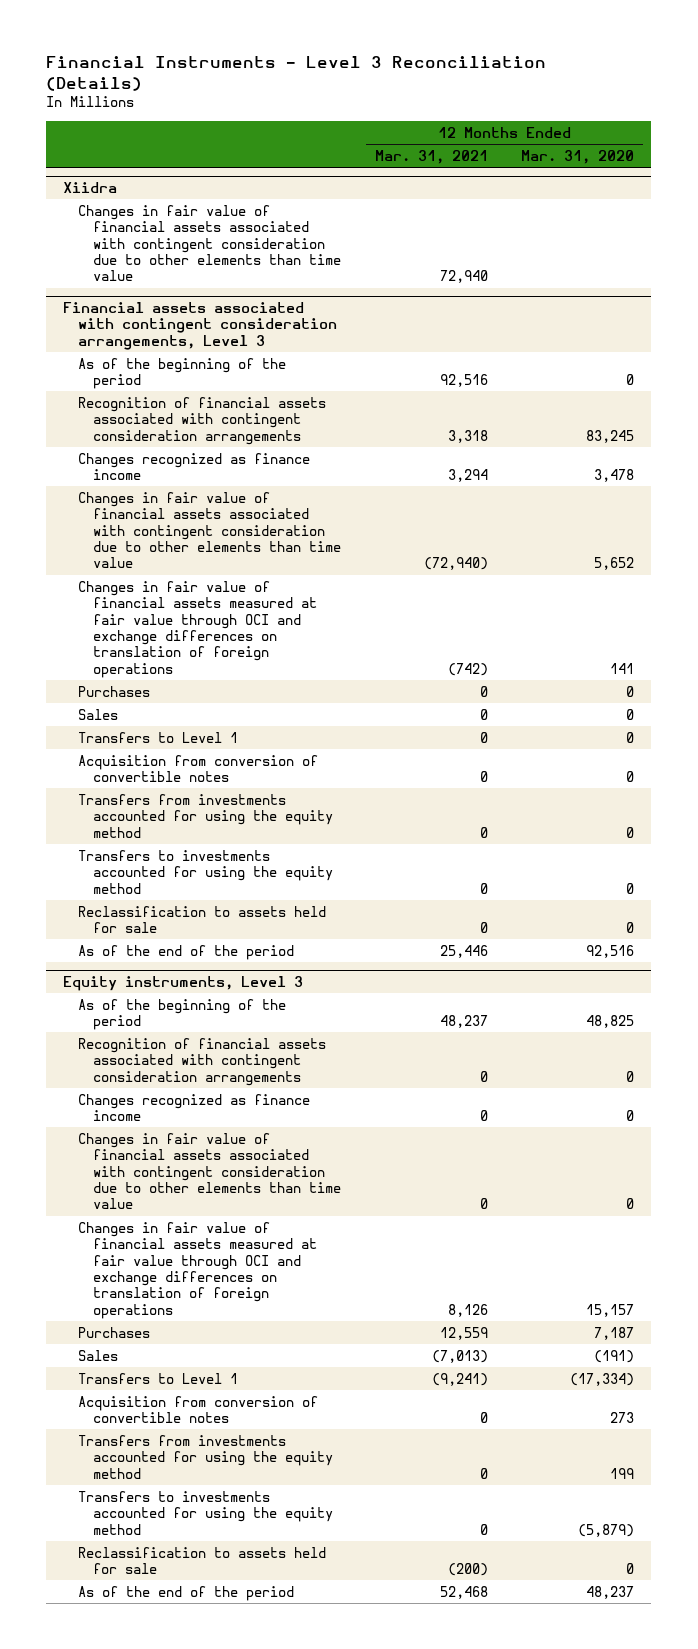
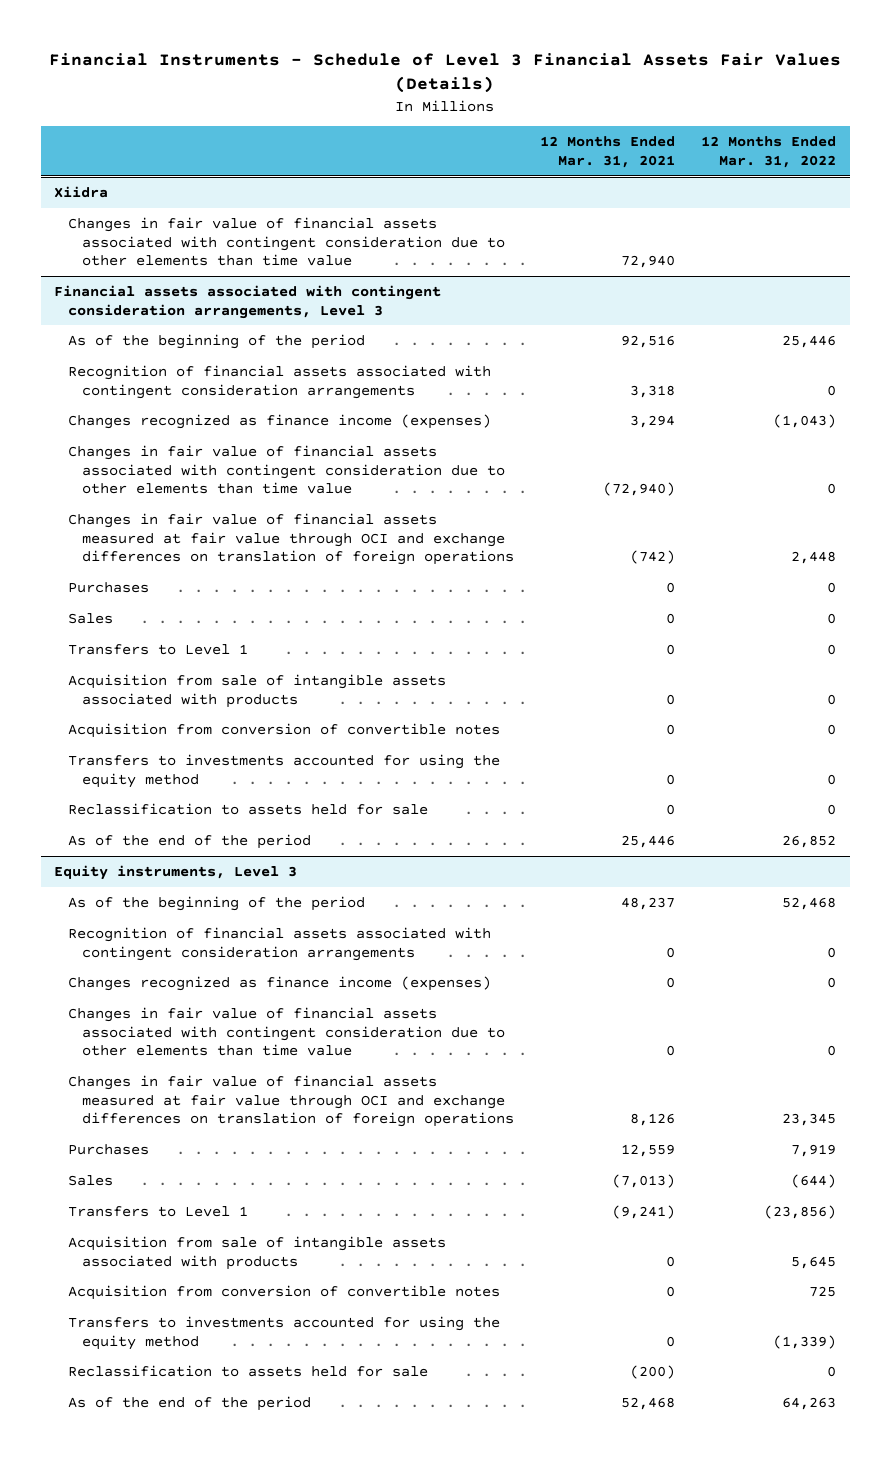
[46,55,547,91] Financial Instruments - Level 3 Reconciliation (Details) -> [49,53,842,94] Financial Instruments - Schedule of Level 3 Financial Assets Fair Values (Details)
[521,149,635,164] Mar. 31, 2020 -> none
none -> [701,136,837,168] 12 Months Ended Mar. 31, 2022
[78,452,311,481] Changes recognized as finance income -> [67,414,491,430] Changes recognized as finance income (expenses)
none -> [67,674,446,708] Acquisition from sale of intangible assets associated with products
[78,793,333,838] Transfers from investments accounted for using the equity method -> none
[78,1093,311,1122] Changes recognized as finance income -> [67,976,491,992] Changes recognized as finance income (expenses)
none -> [67,1236,446,1270] Acquisition from sale of intangible assets associated with products
[78,1434,333,1479] Transfers from investments accounted for using the equity method -> none

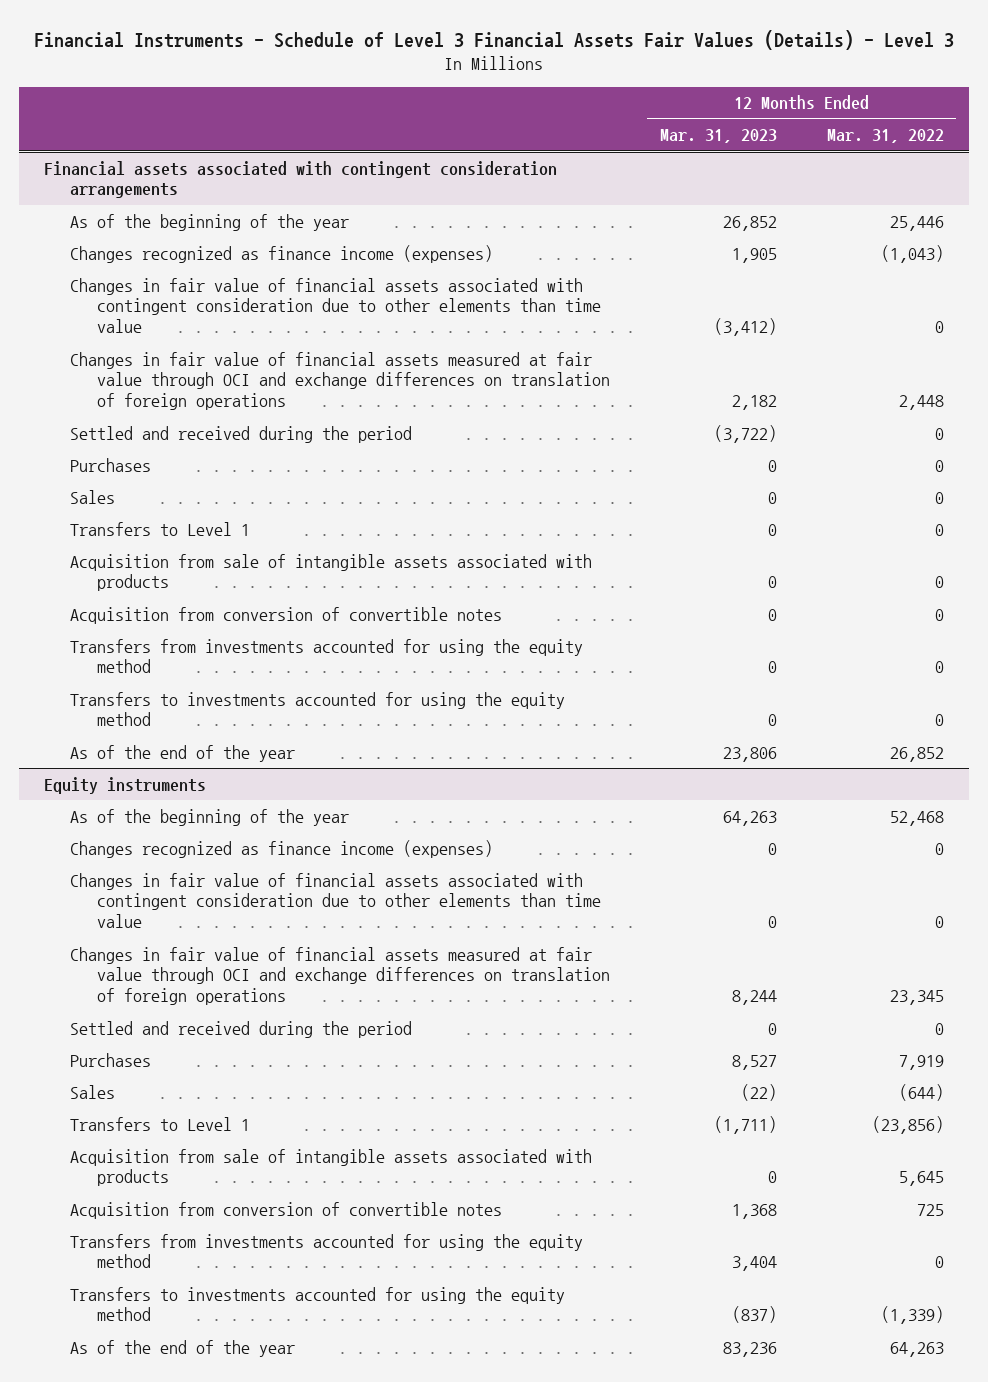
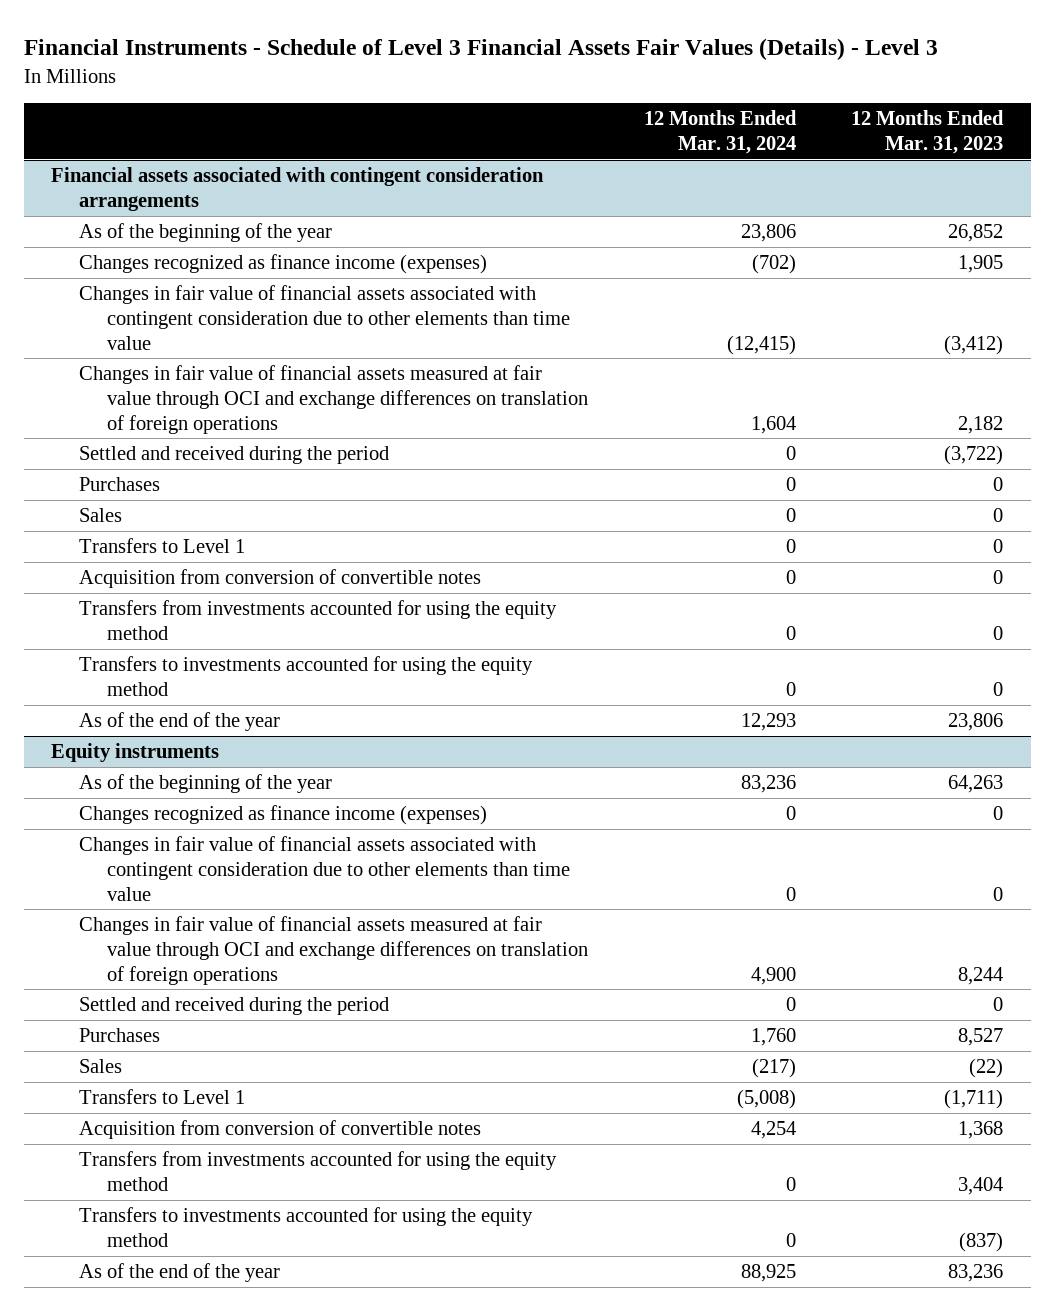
[826,129,944,144] Mar. 31, 2022 -> none
none -> [643,110,797,155] 12 Months Ended Mar. 31, 2024
[70,553,593,592] Acquisition from sale of intangible assets associated with products -> none
[70,1148,593,1187] Acquisition from sale of intangible assets associated with products -> none

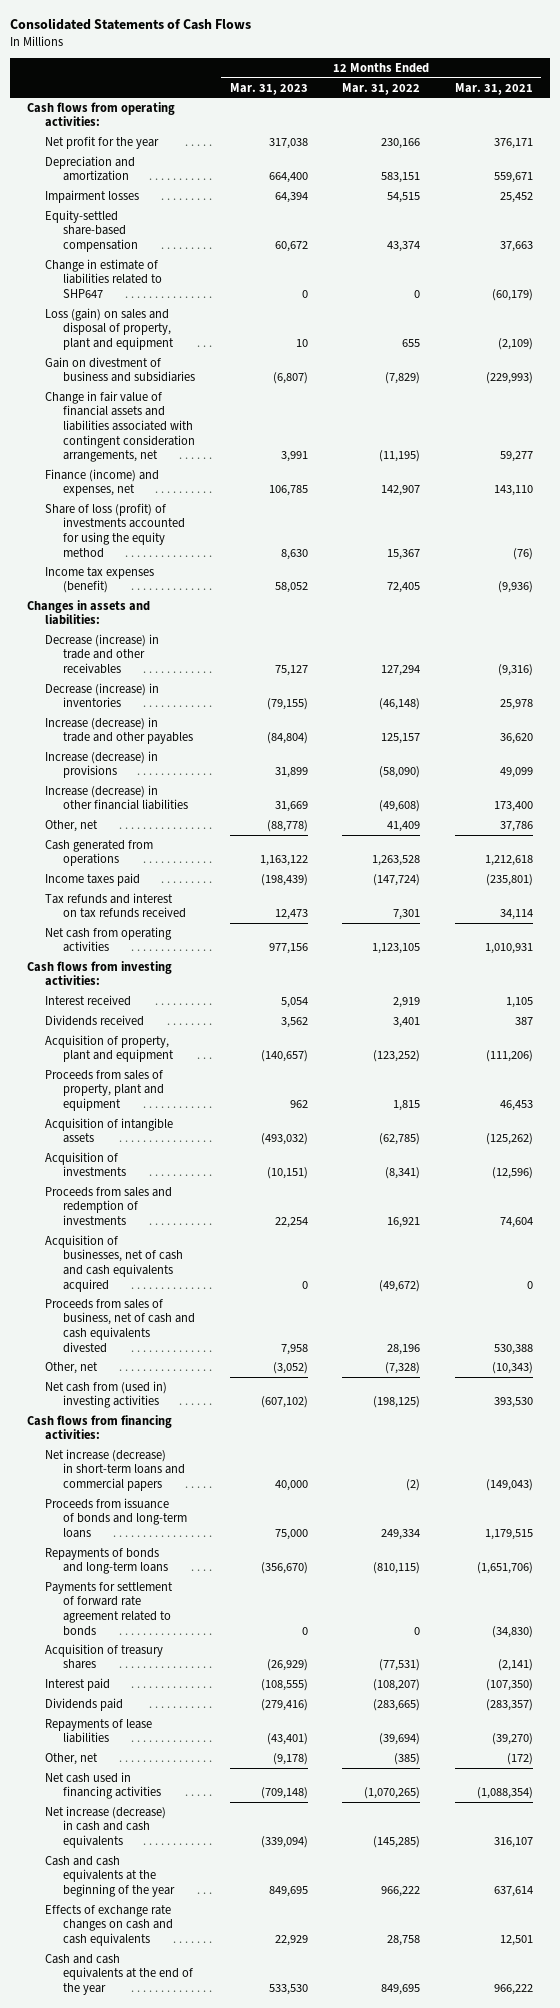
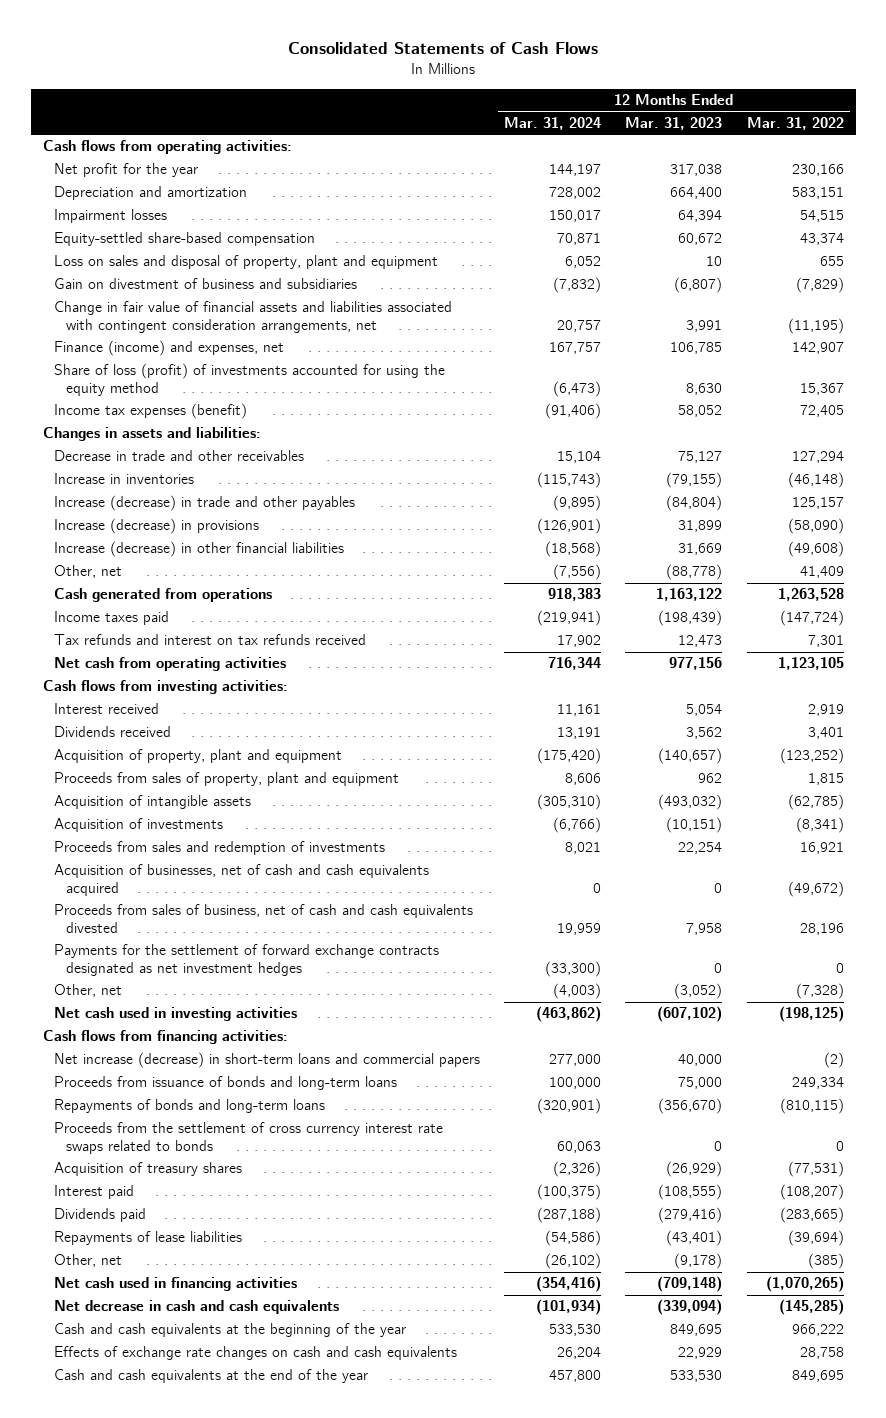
[454,82,533,95] Mar. 31, 2021 -> none
none -> [504,116,602,130] Mar. 31, 2024
[45,258,163,298] Change in estimate of liabilities related to SHP647 -> none
[45,307,175,350] Loss (gain) on sales and disposal of property, plant and equipment -> [54,255,439,270] Loss on sales and disposal of property, plant and equipment
[45,633,160,674] Decrease (increase) in trade and other receivables -> [54,450,305,462] Decrease in trade and other receivables
[45,682,160,708] Decrease (increase) in inventories -> [54,473,195,485] Increase in inventories
none -> [54,944,440,976] Payments for the settlement of forward exchange contracts designated as net investment hedges
[45,1380,168,1409] Net cash from (used in) investing activities -> [54,1007,298,1022] Net cash used in investing activities
[45,1581,174,1636] Payments for settlement of forward rate agreement related to bonds -> none
none -> [54,1122,444,1154] Proceeds from the settlement of cross currency interest rate swaps related to bonds
[45,1805,167,1848] Net increase (decrease) in cash and cash equivalents -> [54,1300,340,1315] Net decrease in cash and cash equivalents

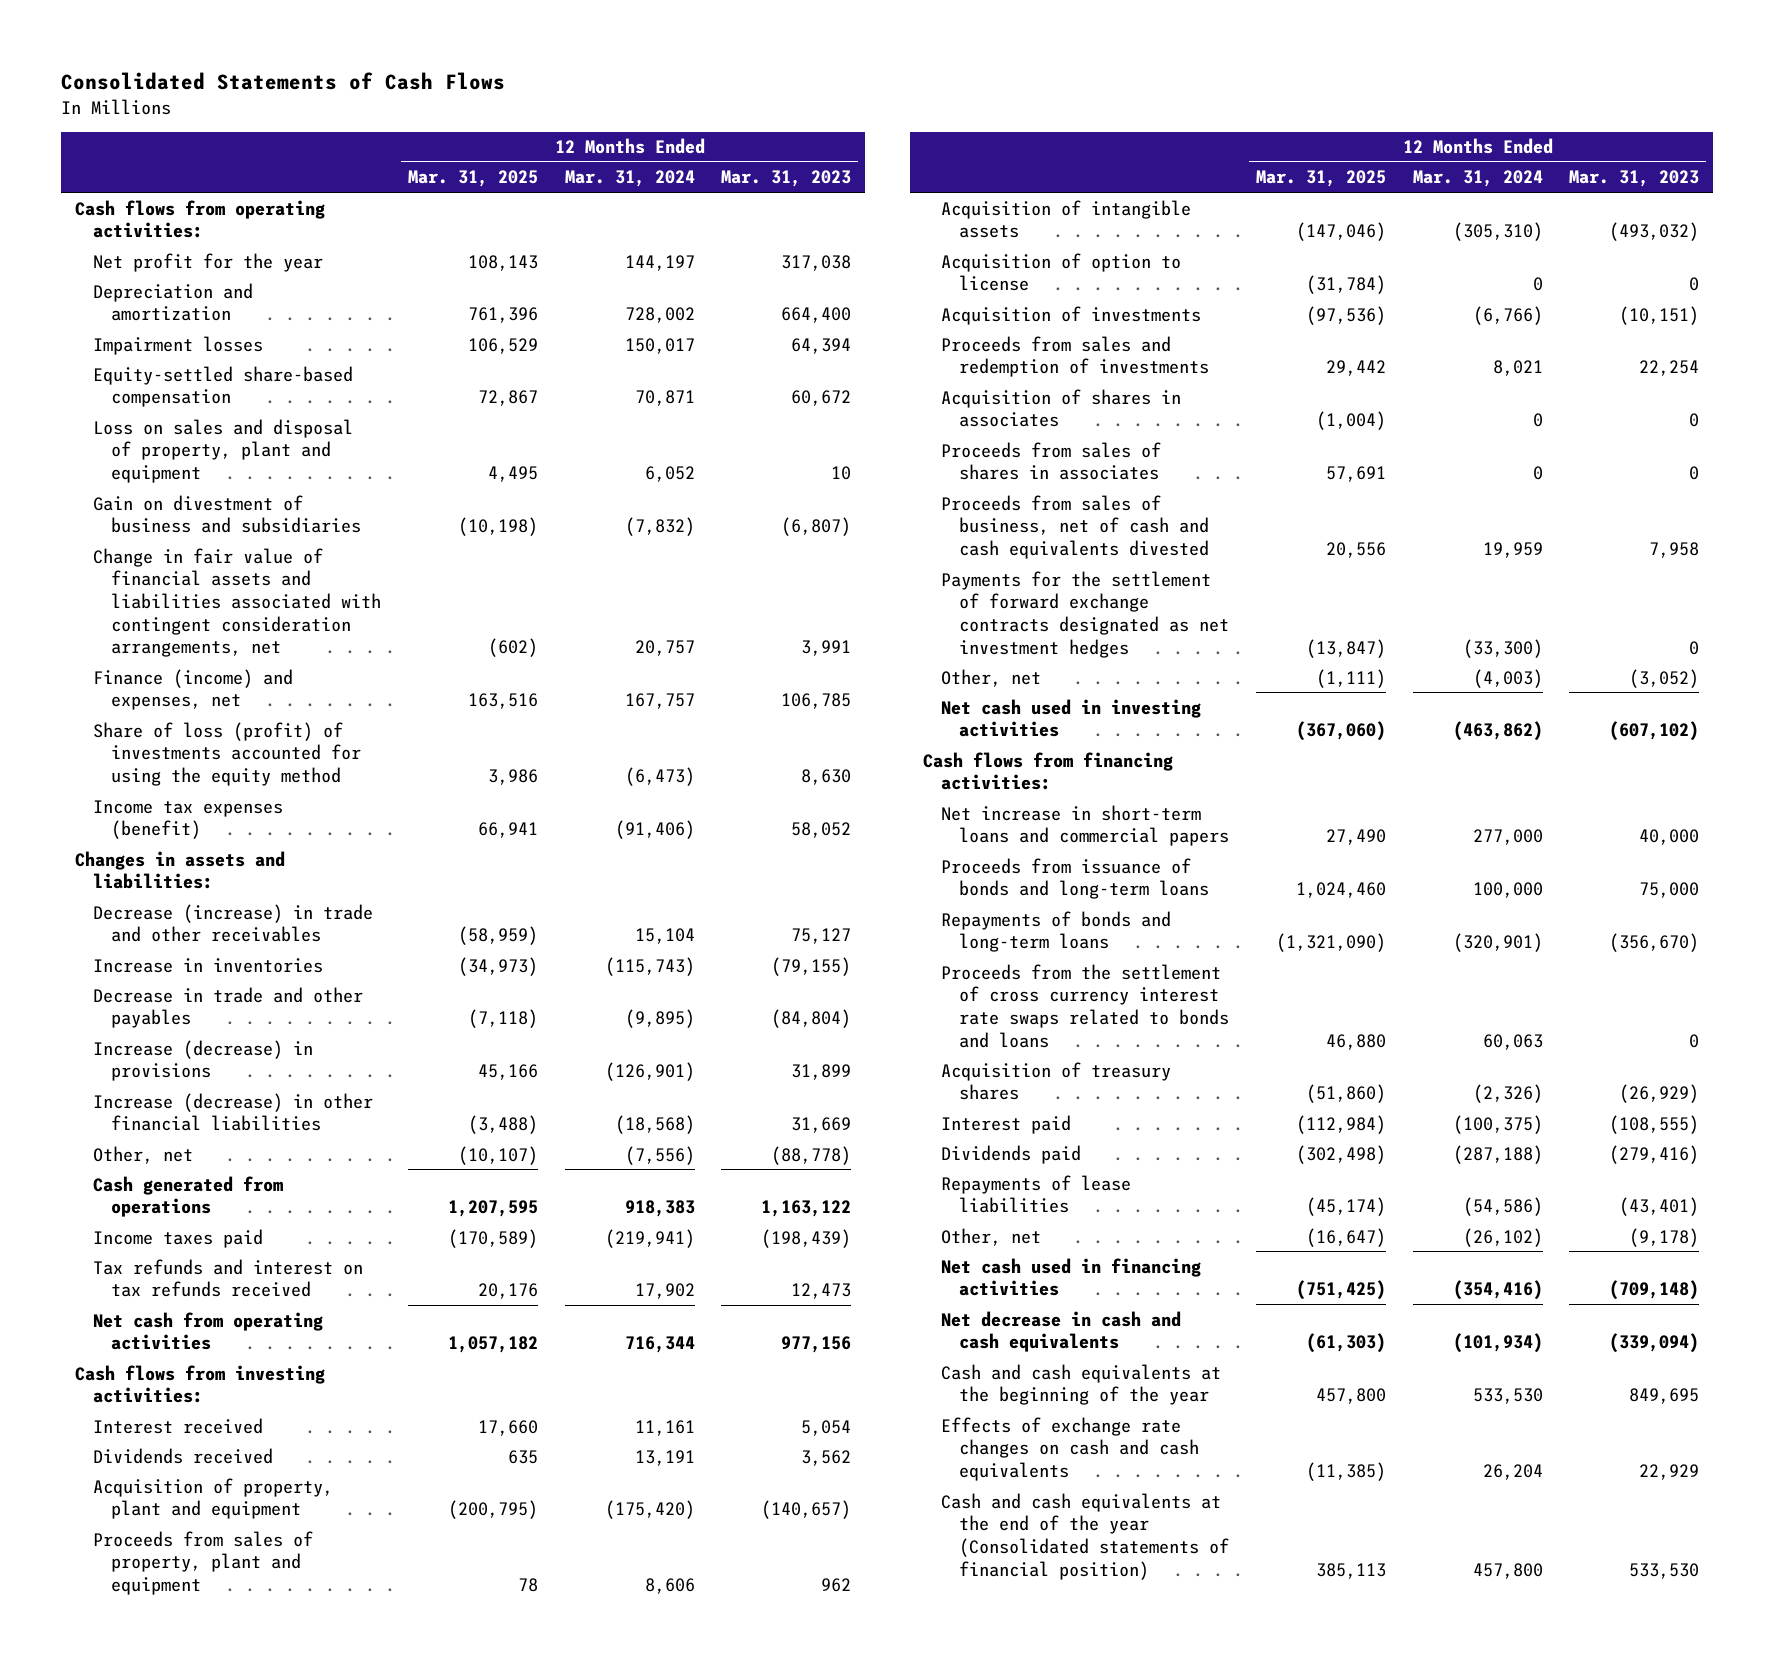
[746,116,844,130] Mar. 31, 2022 -> none
none -> [407,170,538,188] Mar. 31, 2025
[54,450,305,462] Decrease in trade and other receivables -> [92,903,373,943] Decrease (increase) in trade and other receivables
[54,495,356,512] Increase (decrease) in trade and other payables -> [92,986,363,1029] Decrease in trade and other payables
none -> [941,252,1182,292] Acquisition of option to license
[54,864,430,896] Acquisition of businesses, net of cash and cash equivalents acquired -> none
none -> [941,388,1182,428] Acquisition of shares in associates
none -> [941,441,1162,481] Proceeds from sales of shares in associates
[54,1052,481,1069] Net increase (decrease) in short-term loans and commercial papers -> [941,804,1230,847] Net increase in short-term loans and commercial papers
[54,1122,444,1154] Proceeds from the settlement of cross currency interest rate swaps related to bonds -> [941,963,1230,1048] Proceeds from the settlement of cross currency interest rate swaps related to bonds and loans
[54,1369,369,1384] Cash and cash equivalents at the end of the year -> [941,1492,1230,1580] Cash and cash equivalents at the end of the year (Consolidated statements of financial position)

